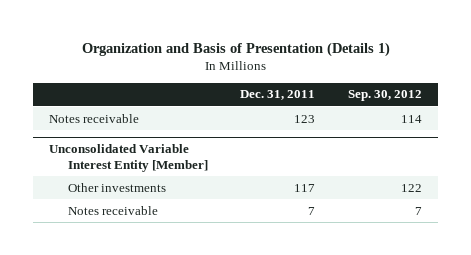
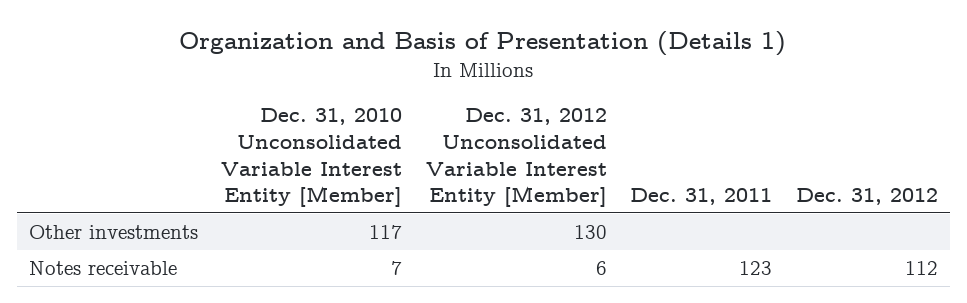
[348,90,423,102] Sep. 30, 2012 -> none
none -> [221,108,403,208] Dec. 31, 2010 Unconsolidated Variable Interest Entity [Member]
none -> [425,108,607,208] Dec. 31, 2012 Unconsolidated Variable Interest Entity [Member]
none -> [796,188,939,206] Dec. 31, 2012
none -> [28,225,198,240] Other investments
[49,144,208,173] Unconsolidated Variable Interest Entity [Member] -> none
[67,182,166,192] Other investments -> none
[67,205,158,215] Notes receivable -> none

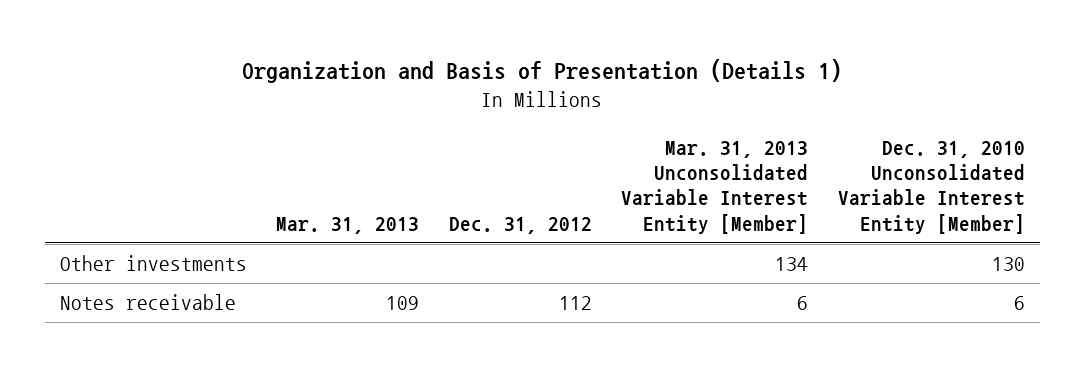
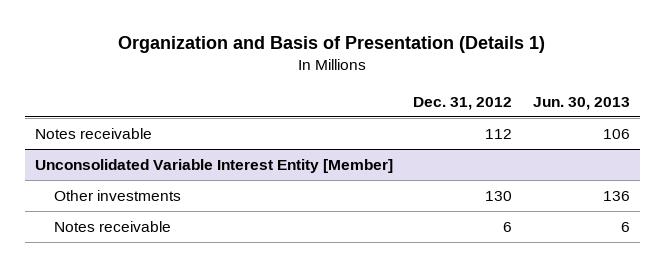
[276,216,420,234] Mar. 31, 2013 -> none
[621,140,809,234] Mar. 31, 2013 Unconsolidated Variable Interest Entity [Member] -> none
[838,140,1026,234] Dec. 31, 2010 Unconsolidated Variable Interest Entity [Member] -> none
none -> [532,96,630,110] Jun. 30, 2013
[59,255,247,272] Other investments -> none
none -> [35,158,394,173] Unconsolidated Variable Interest Entity [Member]
none -> [53,189,181,201] Other investments
none -> [53,220,171,232] Notes receivable

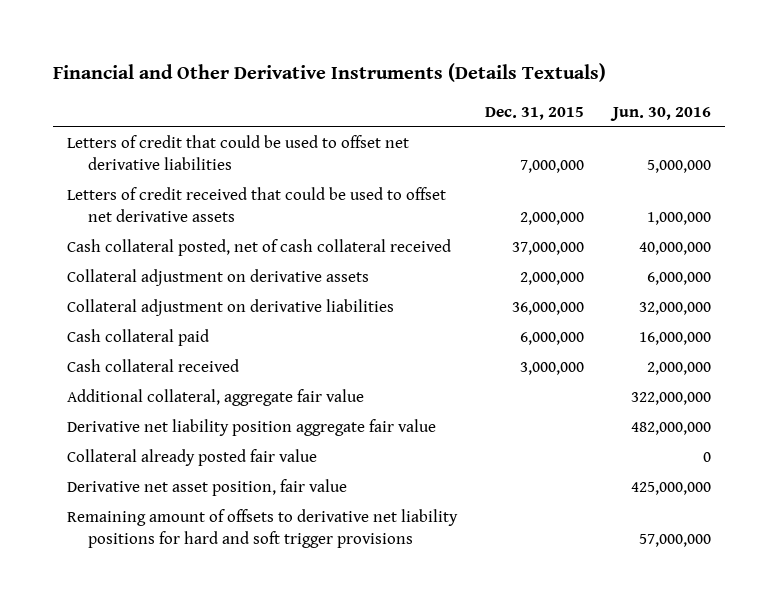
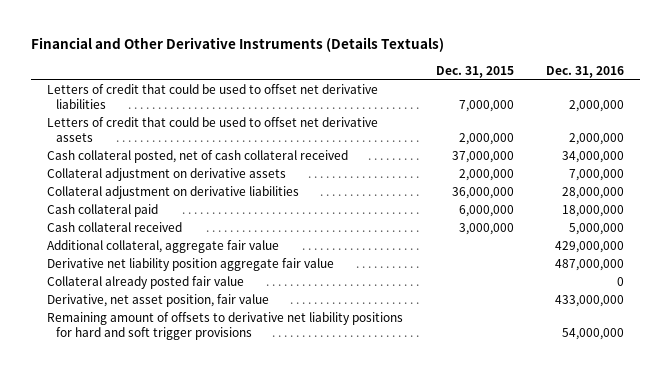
[609,106,711,121] Jun. 30, 2016 -> none
none -> [546,65,625,78] Dec. 31, 2016
[66,187,446,223] Letters of credit received that could be used to offset net derivative assets -> [47,117,379,143] Letters of credit that could be used to offset net derivative assets
[66,479,347,497] Derivative net asset position, fair value -> [47,294,270,308] Derivative, net asset position, fair value

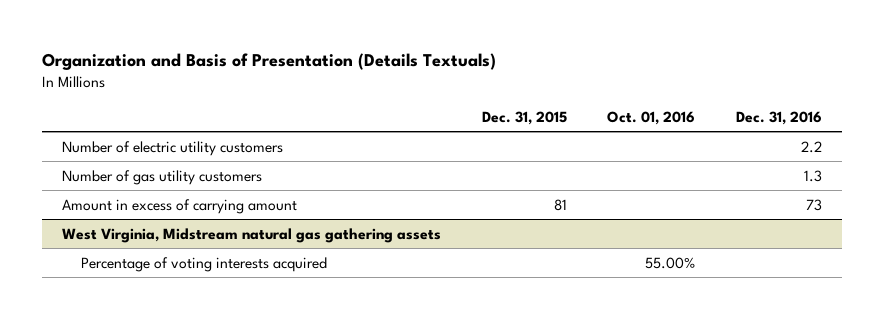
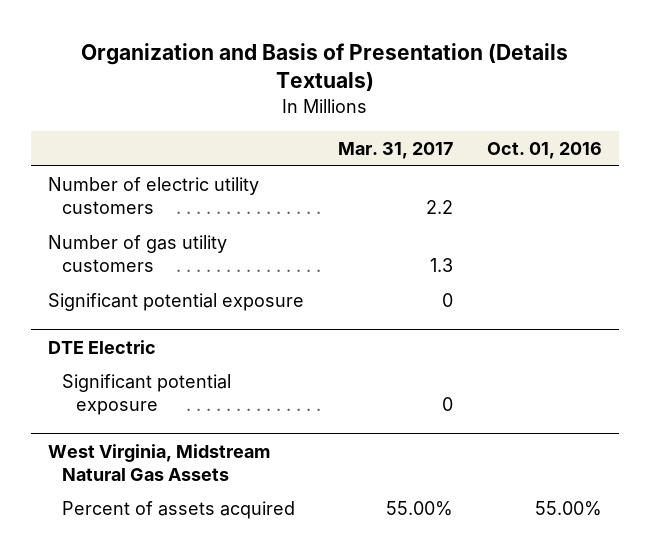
[481,110,567,125] Dec. 31, 2015 -> none
[735,110,822,125] Dec. 31, 2016 -> none
none -> [338,141,454,159] Mar. 31, 2017
[62,198,298,214] Amount in excess of carrying amount -> none
none -> [48,293,305,312] Significant potential exposure
none -> [48,339,157,354] DTE Electric
none -> [62,374,232,416] Significant potential exposure
[62,227,442,243] West Virginia, Midstream natural gas gathering assets -> [48,443,271,481] West Virginia, Midstream Natural Gas Assets
[80,256,327,272] Percentage of voting interests acquired -> [62,501,296,520] Percent of assets acquired

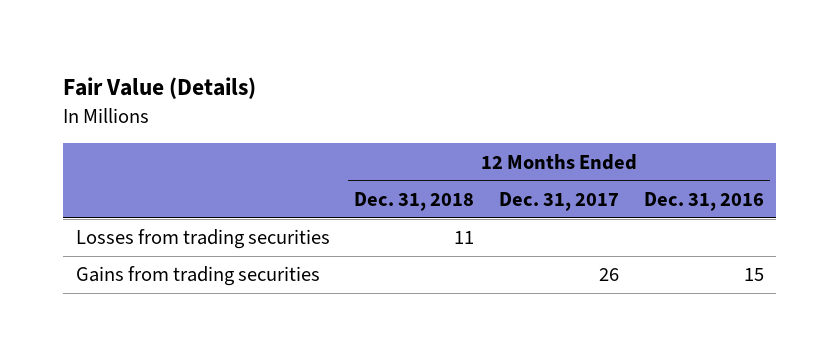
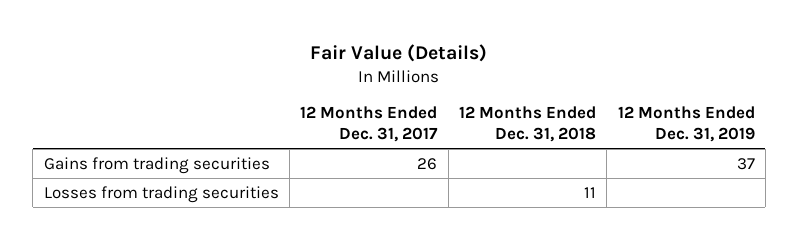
[643,191,764,211] Dec. 31, 2016 -> none
none -> [617,106,755,142] 12 Months Ended Dec. 31, 2019
[75,229,330,250] Losses from trading securities -> [43,185,279,203] Losses from trading securities

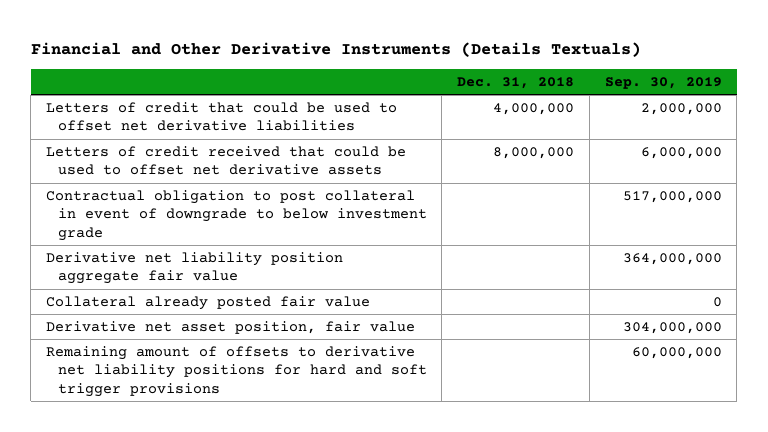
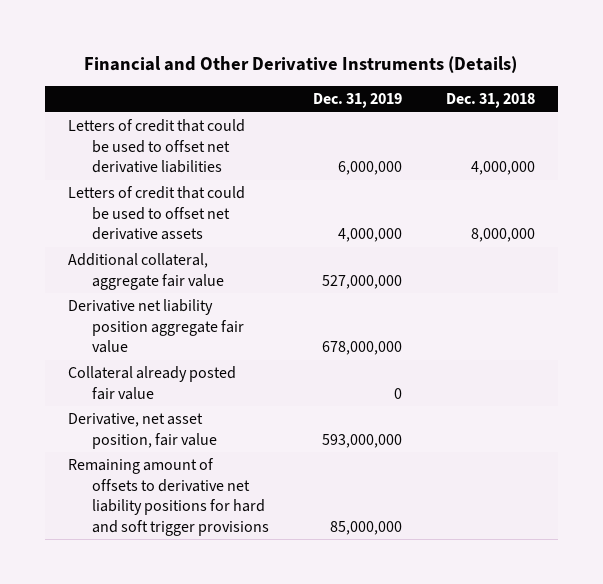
[30,41,641,57] Financial and Other Derivative Instruments (Details Textuals) -> [84,56,518,74] Financial and Other Derivative Instruments (Details)
[604,76,722,89] Sep. 30, 2019 -> none
none -> [312,93,402,109] Dec. 31, 2019
[45,146,406,176] Letters of credit received that could be used to offset net derivative assets -> [67,186,245,241] Letters of credit that could be used to offset net derivative assets
[45,190,427,241] Contractual obligation to post collateral in event of downgrade to below investment grade -> [67,253,224,290] Additional collateral, aggregate fair value
[45,321,415,335] Derivative net asset position, fair value -> [67,413,217,449] Derivative, net asset position, fair value

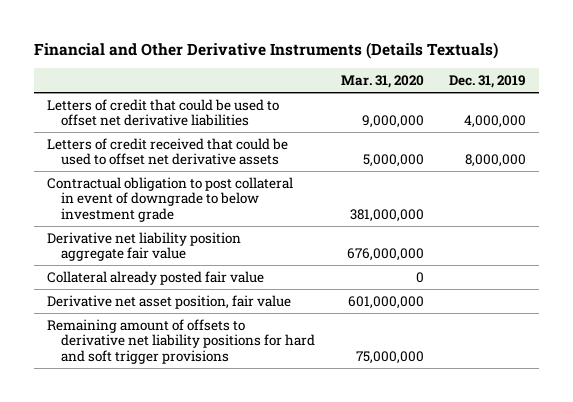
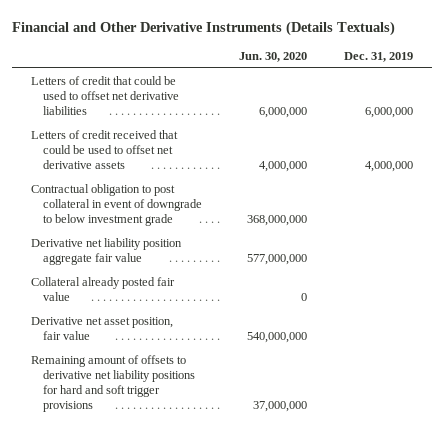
[340,75,424,89] Mar. 31, 2020 -> none
none -> [238,52,307,63] Jun. 30, 2020
[463,115,526,129] 4,000,000 -> [365,106,414,118] 6,000,000
[464,154,526,168] 8,000,000 -> [365,160,414,172] 4,000,000

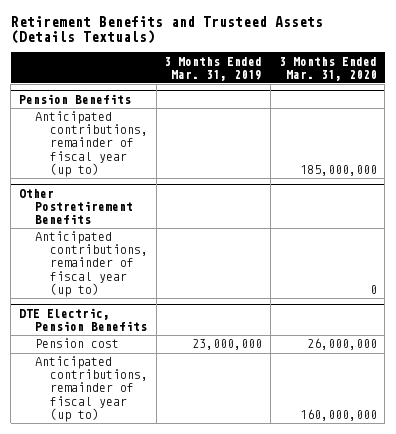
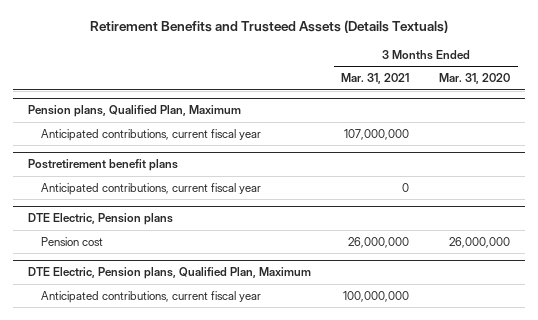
[164,56,263,81] 3 Months Ended Mar. 31, 2019 -> none
none -> [341,73,410,85] Mar. 31, 2021
[18,93,131,104] Pension Benefits -> none
[34,111,149,177] Anticipated contributions, remainder of fiscal year (up to) -> none
[34,231,149,297] Anticipated contributions, remainder of fiscal year (up to) -> none
none -> [27,105,241,118] Pension plans, Qualified Plan, Maximum
none -> [40,128,261,141] Anticipated contributions, current fiscal year
[18,188,133,225] Other Postretirement Benefits -> [27,159,178,172] Postretirement benefit plans
none -> [40,182,261,195] Anticipated contributions, current fiscal year
[18,307,147,331] DTE Electric, Pension Benefits -> [27,213,173,226] DTE Electric, Pension plans
[34,356,149,422] Anticipated contributions, remainder of fiscal year (up to) -> none
none -> [27,267,311,280] DTE Electric, Pension plans, Qualified Plan, Maximum
none -> [40,290,261,303] Anticipated contributions, current fiscal year

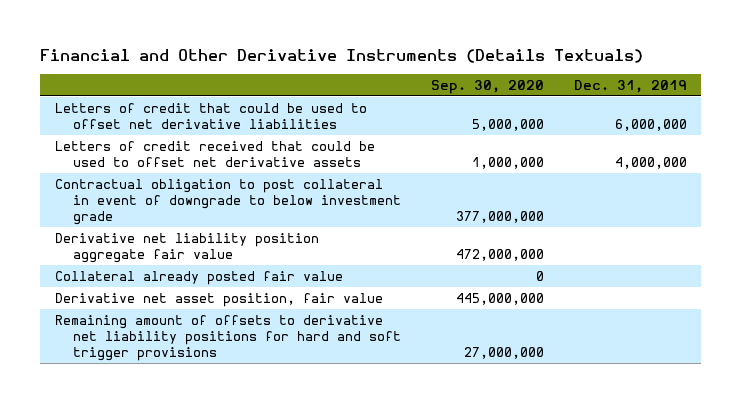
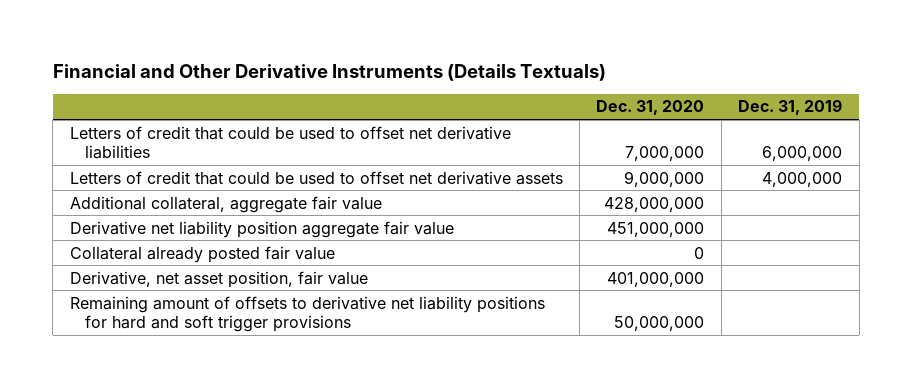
[430,79,544,94] Sep. 30, 2020 -> none
none -> [596,100,705,116] Dec. 31, 2020
[55,141,376,167] Letters of credit received that could be used to offset net derivative assets -> [69,170,563,185] Letters of credit that could be used to offset net derivative assets
[55,179,402,225] Contractual obligation to post collateral in event of downgrade to below investment grade -> [69,195,382,213] Additional collateral, aggregate fair value
[55,293,384,308] Derivative net asset position, fair value -> [69,270,368,288] Derivative, net asset position, fair value

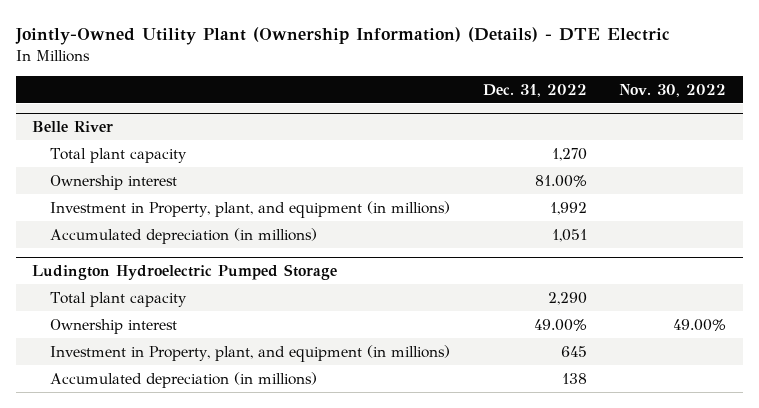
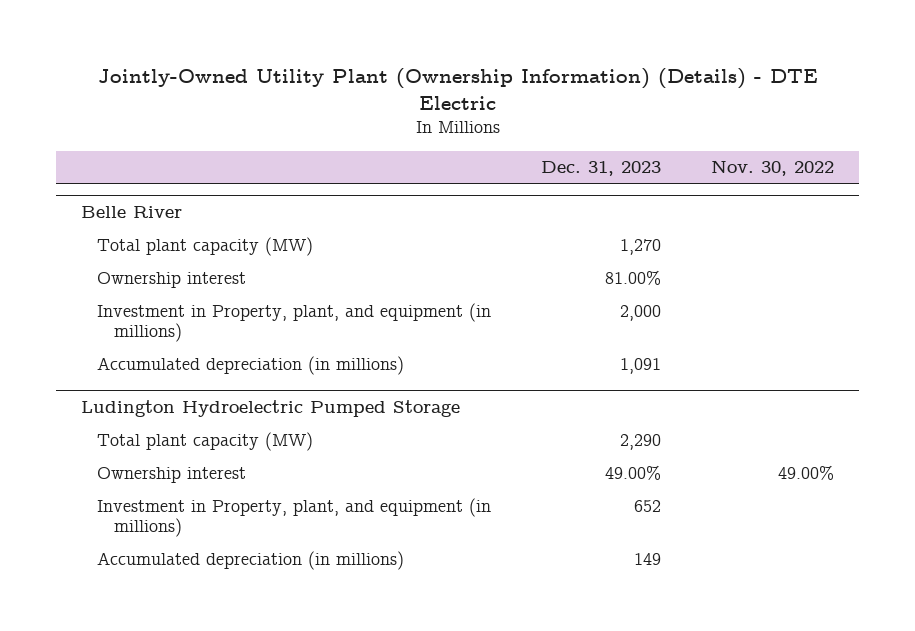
[482,83,587,97] Dec. 31, 2022 -> none
none -> [541,161,662,177] Dec. 31, 2023
[50,147,188,163] Total plant capacity -> [97,236,314,256] Total plant capacity (MW)
[50,291,188,307] Total plant capacity -> [97,431,314,451] Total plant capacity (MW)

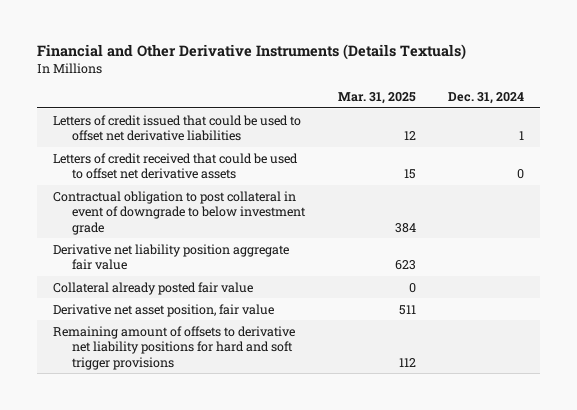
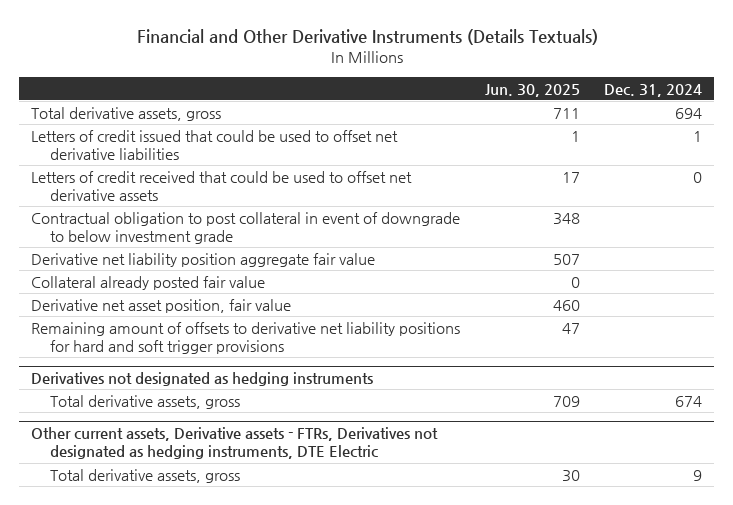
[337,92,416,105] Mar. 31, 2025 -> none
none -> [484,83,580,97] Jun. 30, 2025
none -> [31,106,222,121] Total derivative assets, gross
none -> [31,371,374,386] Derivatives not designated as hedging instruments
none -> [49,394,240,409] Total derivative assets, gross
none -> [31,426,439,460] Other current assets, Derivative assets - FTRs, Derivatives not designated as hedging instruments, DTE Electric
none -> [49,468,240,483] Total derivative assets, gross

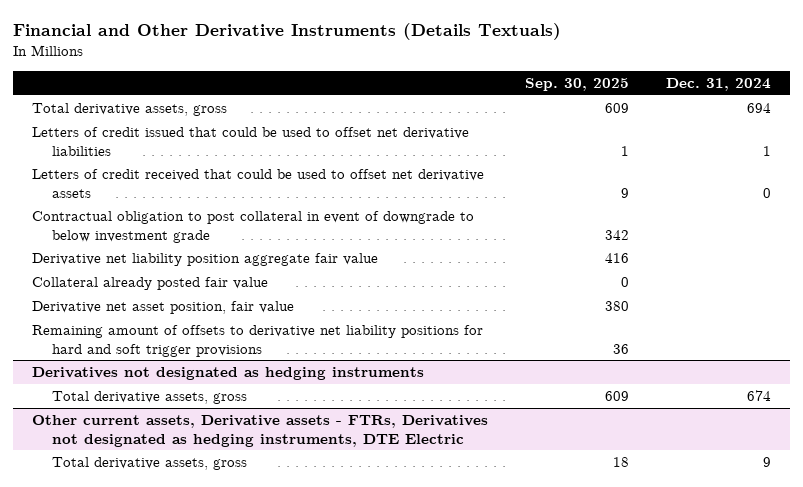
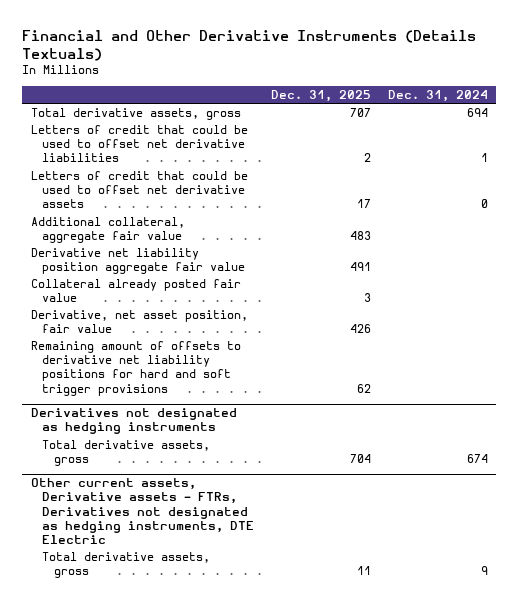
[524,78,629,92] Sep. 30, 2025 -> none
none -> [271,89,372,102] Dec. 31, 2025
[31,126,469,156] Letters of credit issued that could be used to offset net derivative liabilities -> [30,125,248,163] Letters of credit that could be used to offset net derivative liabilities
[31,168,484,198] Letters of credit received that could be used to offset net derivative assets -> [30,171,248,209] Letters of credit that could be used to offset net derivative assets
[31,210,474,243] Contractual obligation to post collateral in event of downgrade to below investment grade -> [30,217,185,244] Additional collateral, aggregate fair value
[31,300,294,314] Derivative net asset position, fair value -> [30,310,248,334] Derivative, net asset position, fair value

